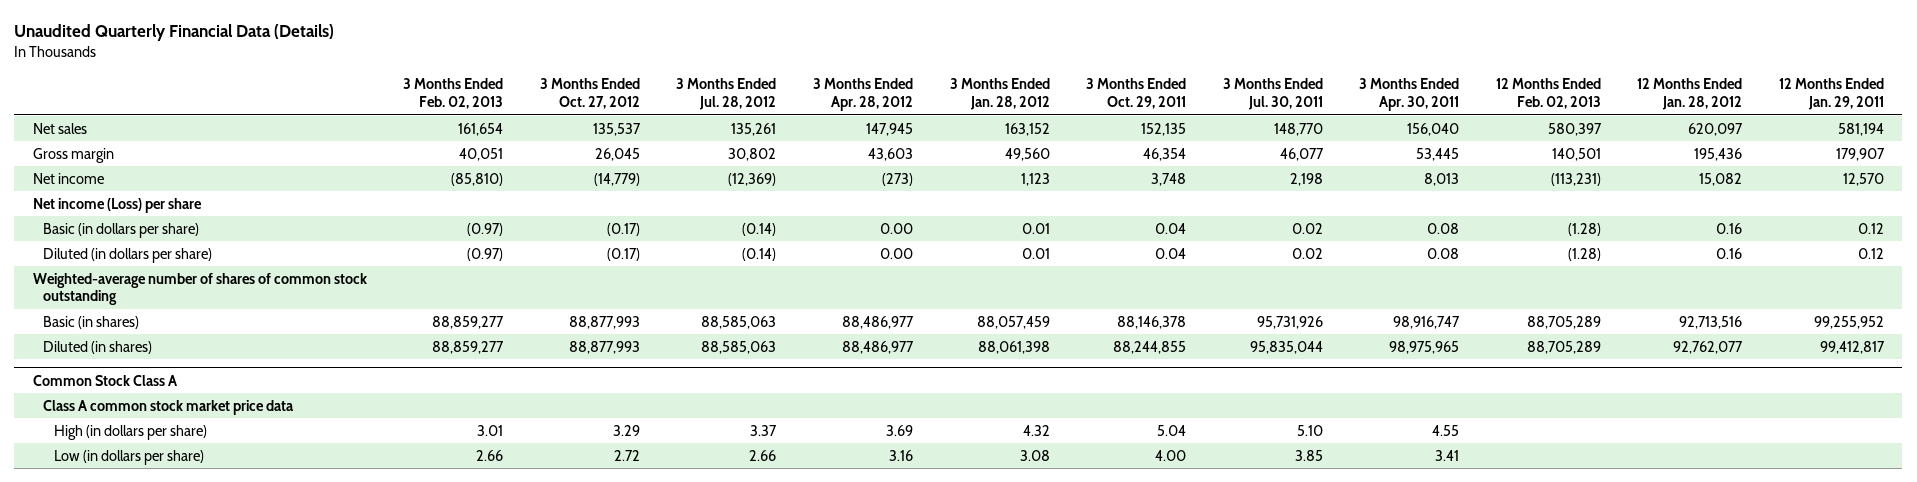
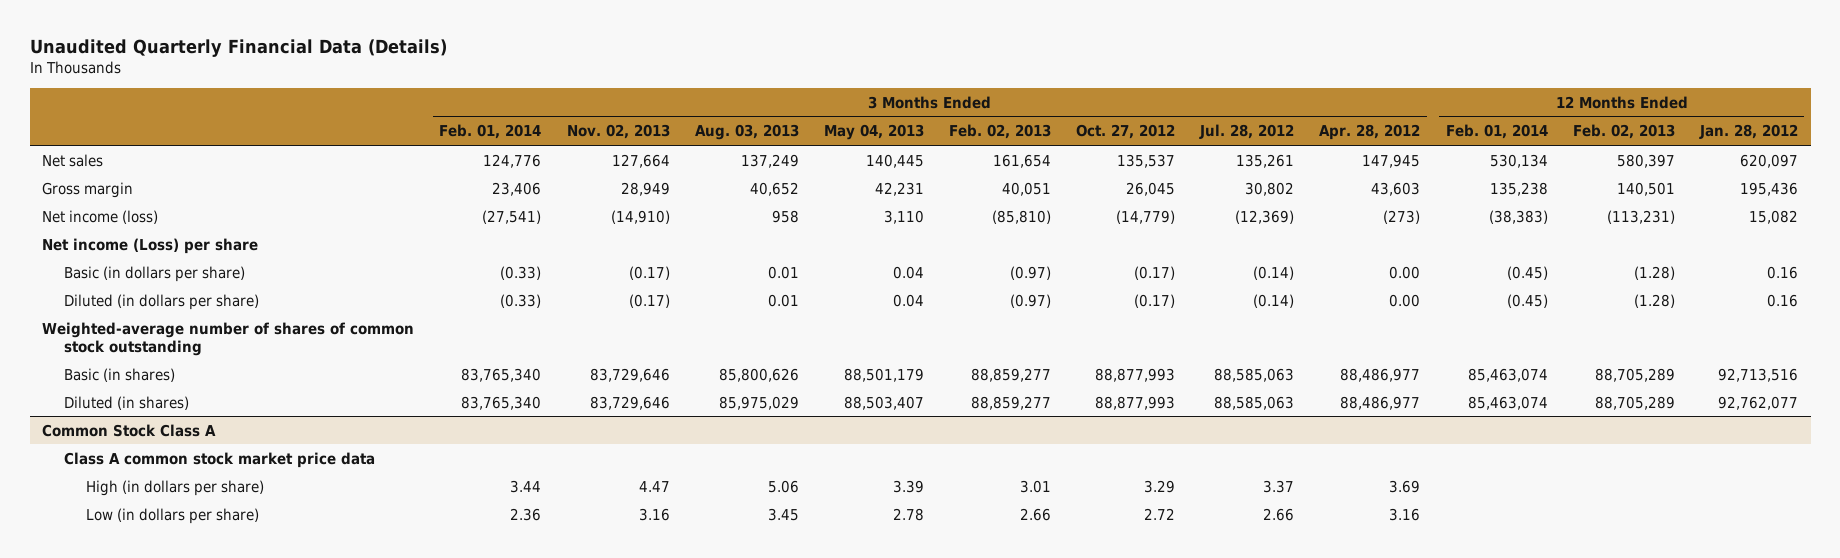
[949,78,1050,111] 3 Months Ended Jan. 28, 2012 -> none
[1086,78,1187,110] 3 Months Ended Oct. 29, 2011 -> none
[1222,78,1323,111] 3 Months Ended Jul. 30, 2011 -> none
[1359,78,1460,112] 3 Months Ended Apr. 30, 2011 -> none
[1779,78,1885,111] 12 Months Ended Jan. 29, 2011 -> none
none -> [439,124,542,140] Feb. 01, 2014
none -> [566,124,670,140] Nov. 02, 2013
none -> [694,124,799,141] Aug. 03, 2013
none -> [823,124,924,141] May 04, 2013
none -> [1445,124,1548,140] Feb. 01, 2014
[32,172,104,184] Net income -> [42,209,159,224] Net income (loss)

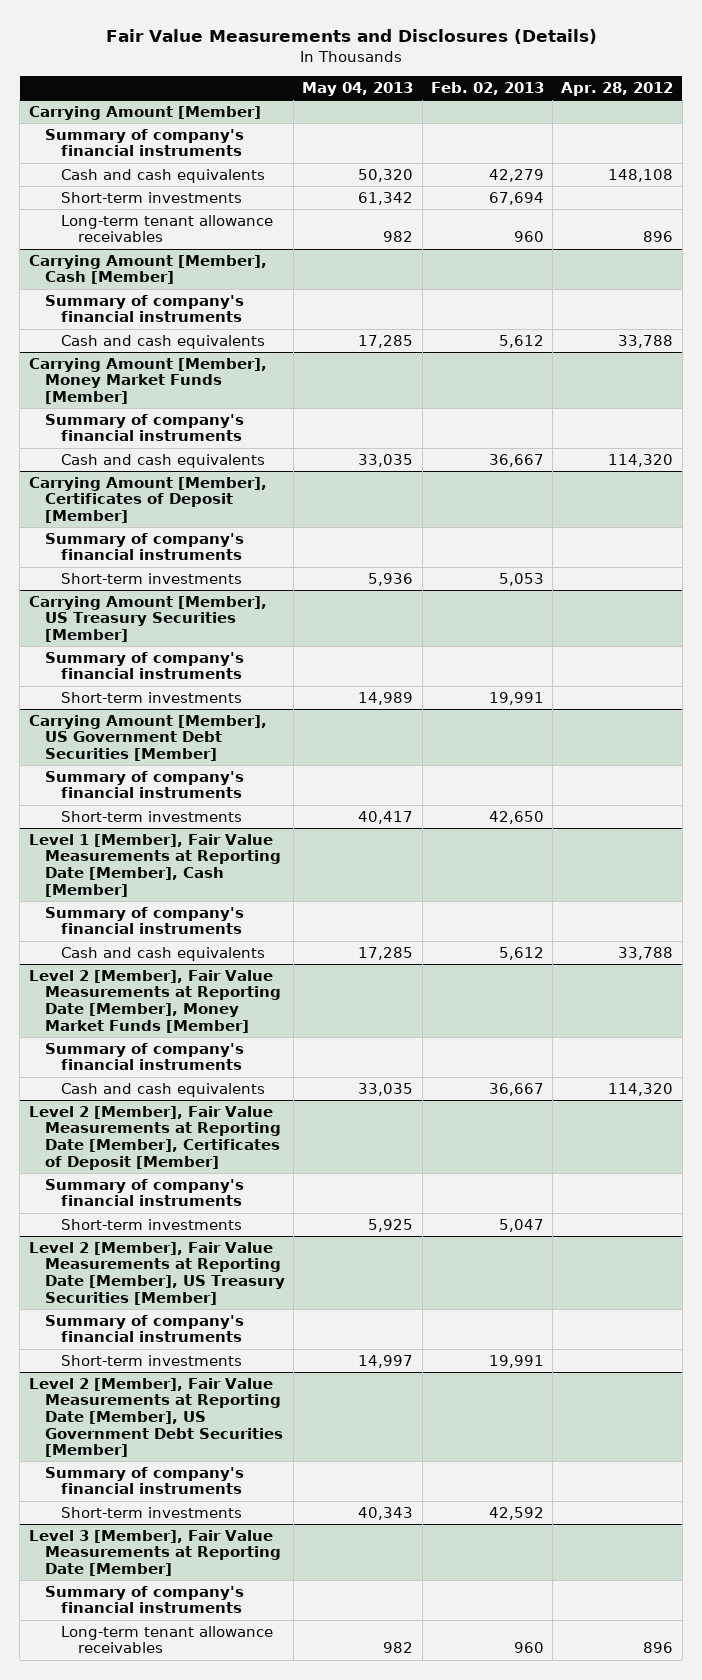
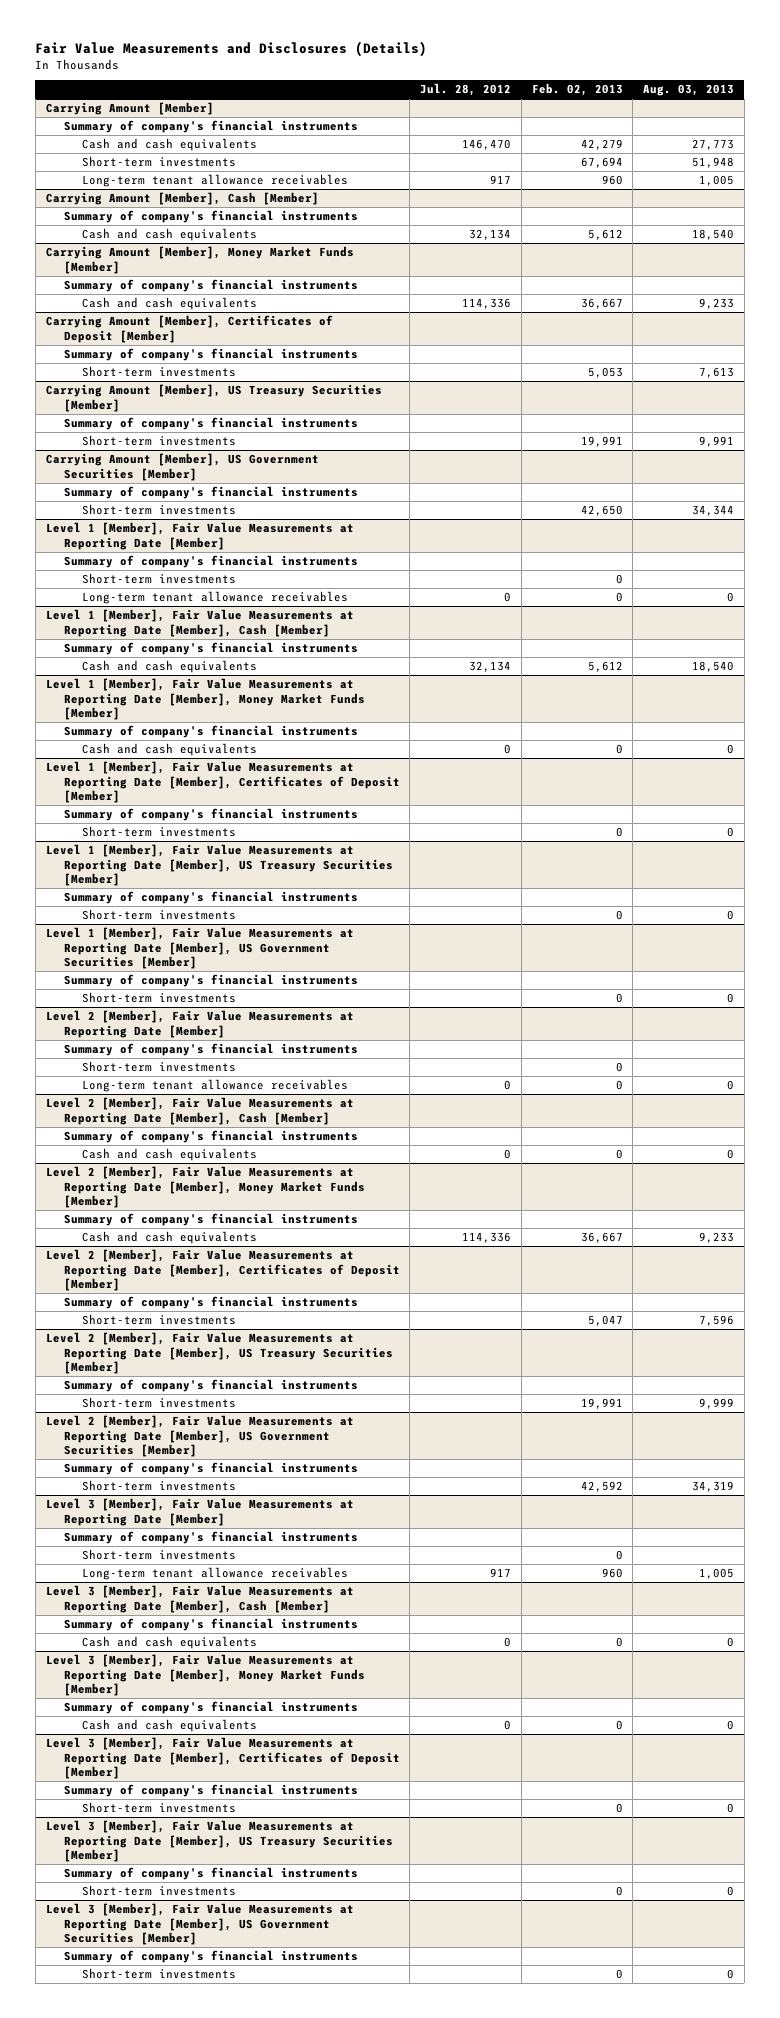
[302,82,414,97] May 04, 2013 -> none
[561,82,674,97] Apr. 28, 2012 -> none
none -> [420,83,512,97] Jul. 28, 2012
none -> [643,84,735,97] Aug. 03, 2013
[28,714,267,762] Carrying Amount [Member], US Government Debt Securities [Member] -> [45,452,319,481] Carrying Amount [Member], US Government Securities [Member]
none -> [45,521,354,550] Level 1 [Member], Fair Value Measurements at Reporting Date [Member]
none -> [63,554,358,568] Summary of company's financial instruments
none -> [81,572,236,584] Short-term investments
none -> [81,590,348,604] Long-term tenant allowance receivables
none -> [45,677,365,721] Level 1 [Member], Fair Value Measurements at Reporting Date [Member], Money Market Funds [Member]
none -> [63,724,358,738] Summary of company's financial instruments
none -> [81,742,257,756] Cash and cash equivalents
none -> [45,760,400,804] Level 1 [Member], Fair Value Measurements at Reporting Date [Member], Certificates of Deposit [Member]
none -> [63,807,358,821] Summary of company's financial instruments
none -> [81,825,236,837] Short-term investments
none -> [45,843,393,887] Level 1 [Member], Fair Value Measurements at Reporting Date [Member], US Treasury Securities [Member]
none -> [63,890,358,904] Summary of company's financial instruments
none -> [81,908,236,920] Short-term investments
none -> [45,926,354,970] Level 1 [Member], Fair Value Measurements at Reporting Date [Member], US Government Securities [Member]
none -> [63,973,358,987] Summary of company's financial instruments
none -> [81,991,236,1003] Short-term investments
none -> [45,1009,354,1038] Level 2 [Member], Fair Value Measurements at Reporting Date [Member]
none -> [63,1042,358,1056] Summary of company's financial instruments
none -> [81,1060,236,1072] Short-term investments
none -> [81,1078,348,1092] Long-term tenant allowance receivables
none -> [45,1096,354,1125] Level 2 [Member], Fair Value Measurements at Reporting Date [Member], Cash [Member]
none -> [63,1129,358,1143] Summary of company's financial instruments
none -> [81,1147,257,1161] Cash and cash equivalents
[28,1377,284,1458] Level 2 [Member], Fair Value Measurements at Reporting Date [Member], US Government Debt Securities [Member] -> [45,1414,354,1458] Level 2 [Member], Fair Value Measurements at Reporting Date [Member], US Government Securities [Member]
none -> [81,1548,236,1560] Short-term investments
none -> [45,1584,354,1613] Level 3 [Member], Fair Value Measurements at Reporting Date [Member], Cash [Member]
none -> [63,1617,358,1631] Summary of company's financial instruments
none -> [81,1635,257,1649] Cash and cash equivalents
none -> [45,1653,365,1697] Level 3 [Member], Fair Value Measurements at Reporting Date [Member], Money Market Funds [Member]
none -> [63,1700,358,1714] Summary of company's financial instruments
none -> [81,1718,257,1732] Cash and cash equivalents
none -> [45,1736,400,1780] Level 3 [Member], Fair Value Measurements at Reporting Date [Member], Certificates of Deposit [Member]
none -> [63,1783,358,1797] Summary of company's financial instruments
none -> [81,1801,236,1813] Short-term investments
none -> [45,1819,393,1863] Level 3 [Member], Fair Value Measurements at Reporting Date [Member], US Treasury Securities [Member]
none -> [63,1866,358,1880] Summary of company's financial instruments
none -> [81,1884,236,1896] Short-term investments
none -> [45,1902,354,1946] Level 3 [Member], Fair Value Measurements at Reporting Date [Member], US Government Securities [Member]
none -> [63,1949,358,1963] Summary of company's financial instruments
none -> [81,1967,236,1979] Short-term investments

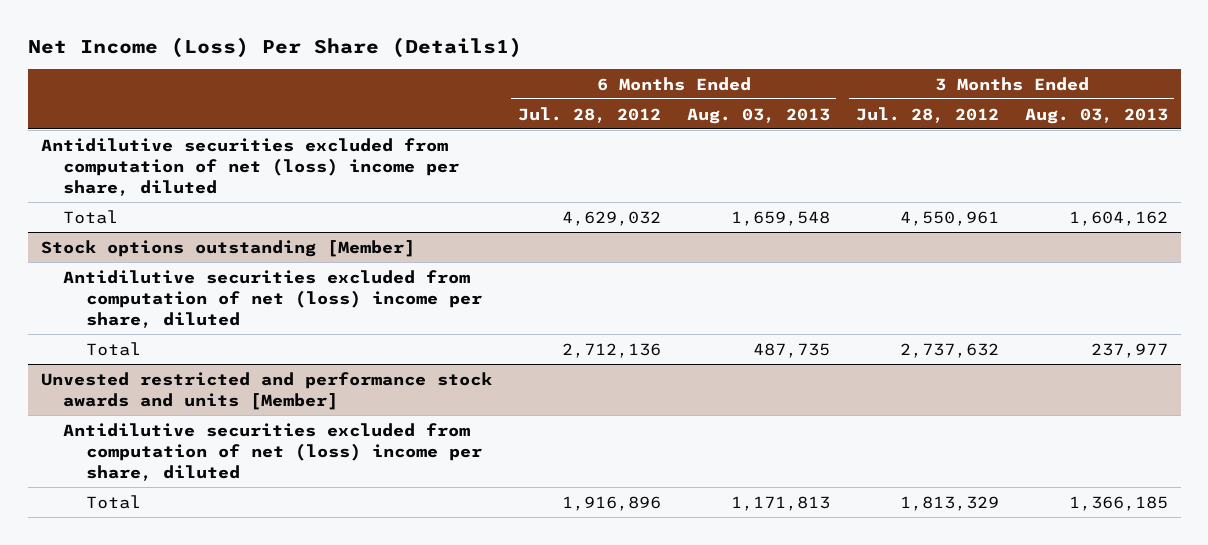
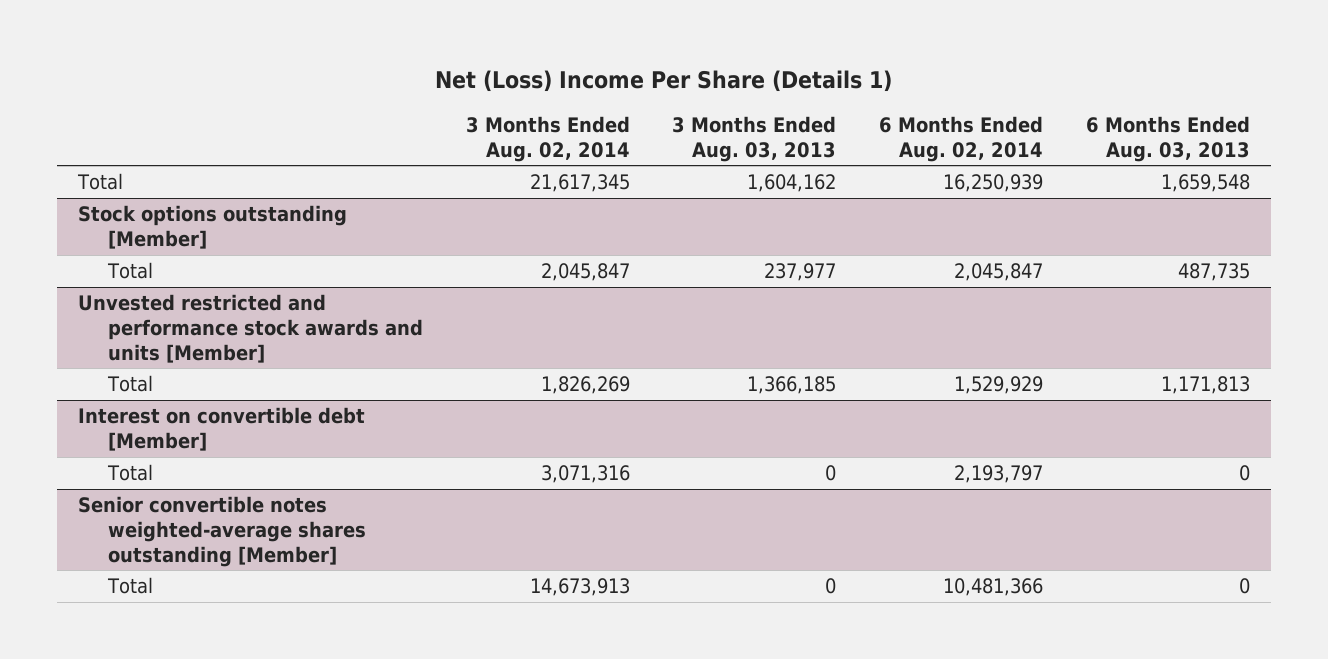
[27,36,522,58] Net Income (Loss) Per Share (Details1) -> [435,70,893,93] Net (Loss) Income Per Share (Details 1)
[517,106,661,123] Jul. 28, 2012 -> none
[855,106,999,123] Jul. 28, 2012 -> none
none -> [465,115,630,162] 3 Months Ended Aug. 02, 2014
none -> [879,115,1044,162] 6 Months Ended Aug. 02, 2014
[40,137,460,196] Antidilutive securities excluded from computation of net (loss) income per share, diluted -> none
[63,269,482,328] Antidilutive securities excluded from computation of net (loss) income per share, diluted -> none
[63,422,482,481] Antidilutive securities excluded from computation of net (loss) income per share, diluted -> none
none -> [78,407,366,452] Interest on convertible debt [Member]
none -> [106,464,153,482] Total
none -> [78,496,366,567] Senior convertible notes weighted-average shares outstanding [Member]
none -> [106,577,153,595] Total

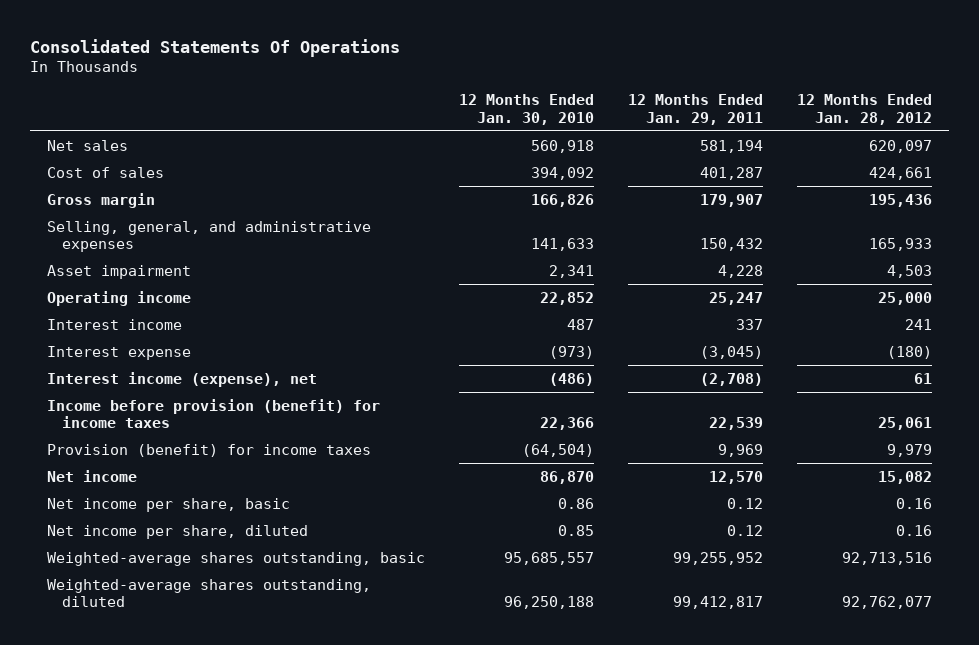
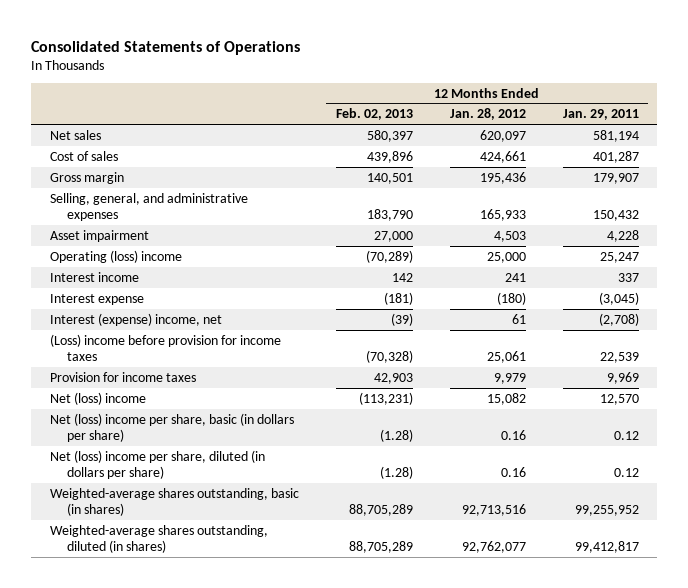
[30,38,401,57] Consolidated Statements Of Operations -> [31,40,301,55] Consolidated Statements of Operations
[459,94,595,125] 12 Months Ended Jan. 30, 2010 -> none
none -> [335,108,413,121] Feb. 02, 2013
[47,290,192,306] Operating income -> [49,249,182,263] Operating (loss) income
[47,371,318,387] Interest income (expense), net -> [49,312,222,326] Interest (expense) income, net
[47,398,381,428] Income before provision (benefit) for income taxes -> [49,333,281,361] (Loss) income before provision for income taxes
[47,443,372,457] Provision (benefit) for income taxes -> [49,371,196,382] Provision for income taxes
[47,469,138,482] Net income -> [49,391,146,405] Net (loss) income
[47,497,291,512] Net income per share, basic -> [49,412,294,442] Net (loss) income per share, basic (in dollars per share)
[47,524,309,539] Net income per share, diluted -> [49,449,265,479] Net (loss) income per share, diluted (in dollars per share)
[47,551,426,566] Weighted-average shares outstanding, basic -> [49,487,299,516] Weighted-average shares outstanding, basic (in shares)
[47,578,372,607] Weighted-average shares outstanding, diluted -> [49,524,268,553] Weighted-average shares outstanding, diluted (in shares)

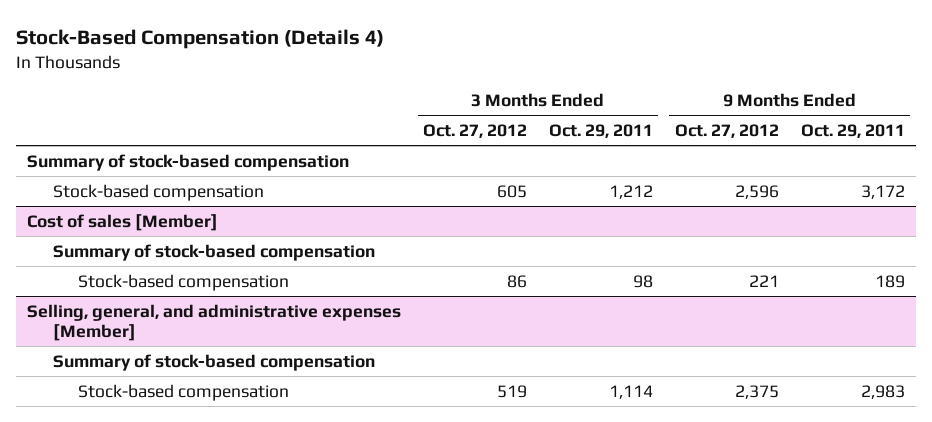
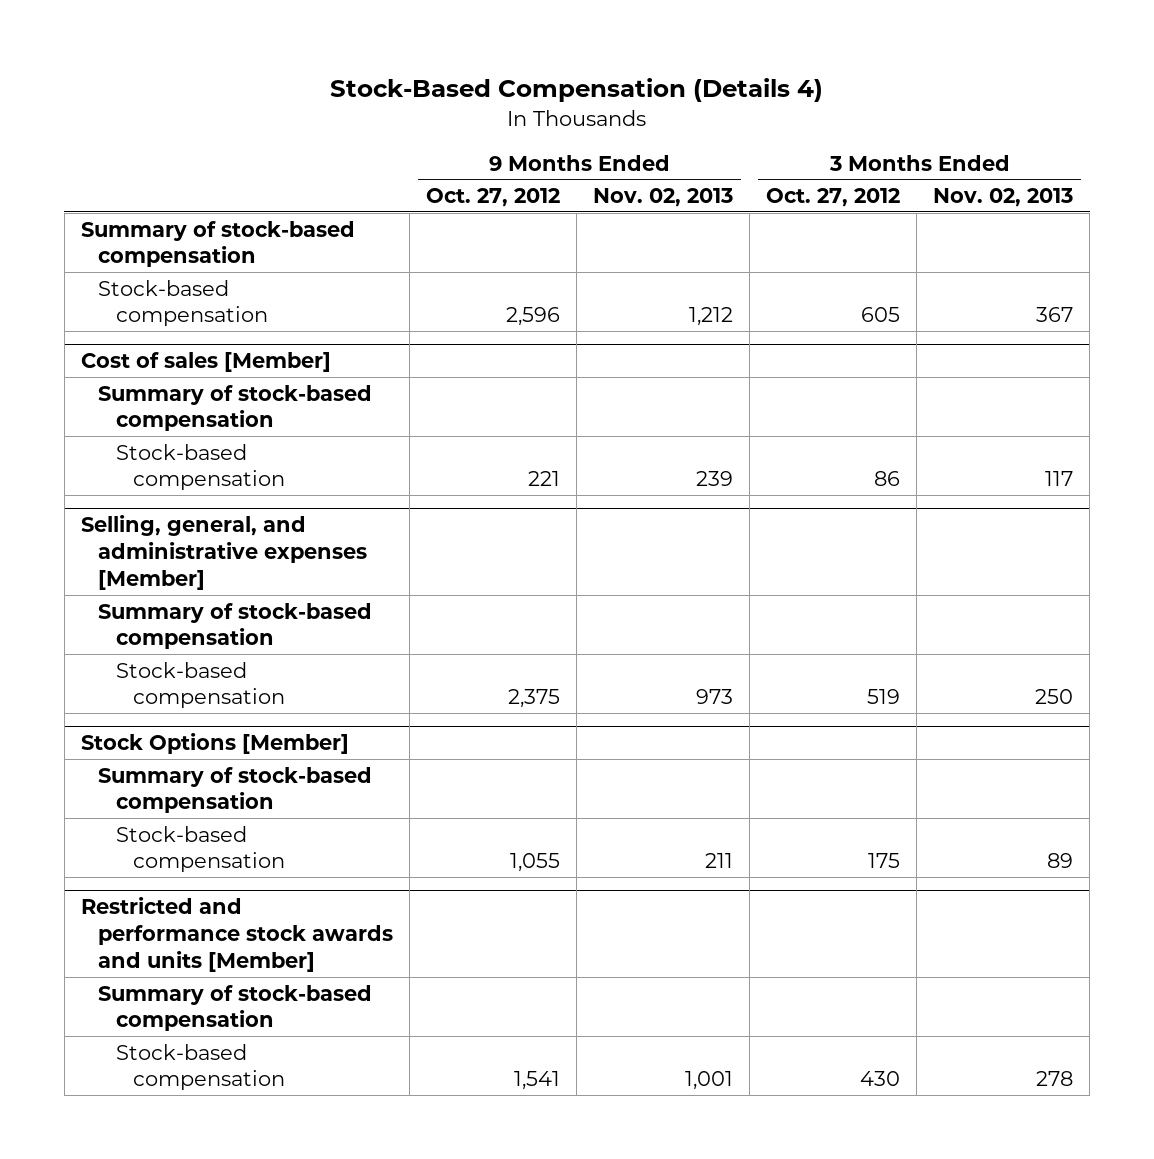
[548,124,653,139] Oct. 29, 2011 -> none
[800,124,905,139] Oct. 29, 2011 -> none
none -> [593,187,734,207] Nov. 02, 2013
none -> [933,187,1074,207] Nov. 02, 2013
none -> [80,733,349,755] Stock Options [Member]
none -> [98,766,373,814] Summary of stock-based compensation
none -> [115,825,285,873] Stock-based compensation
none -> [80,897,394,972] Restricted and performance stock awards and units [Member]
none -> [98,984,373,1032] Summary of stock-based compensation
none -> [115,1043,285,1091] Stock-based compensation

